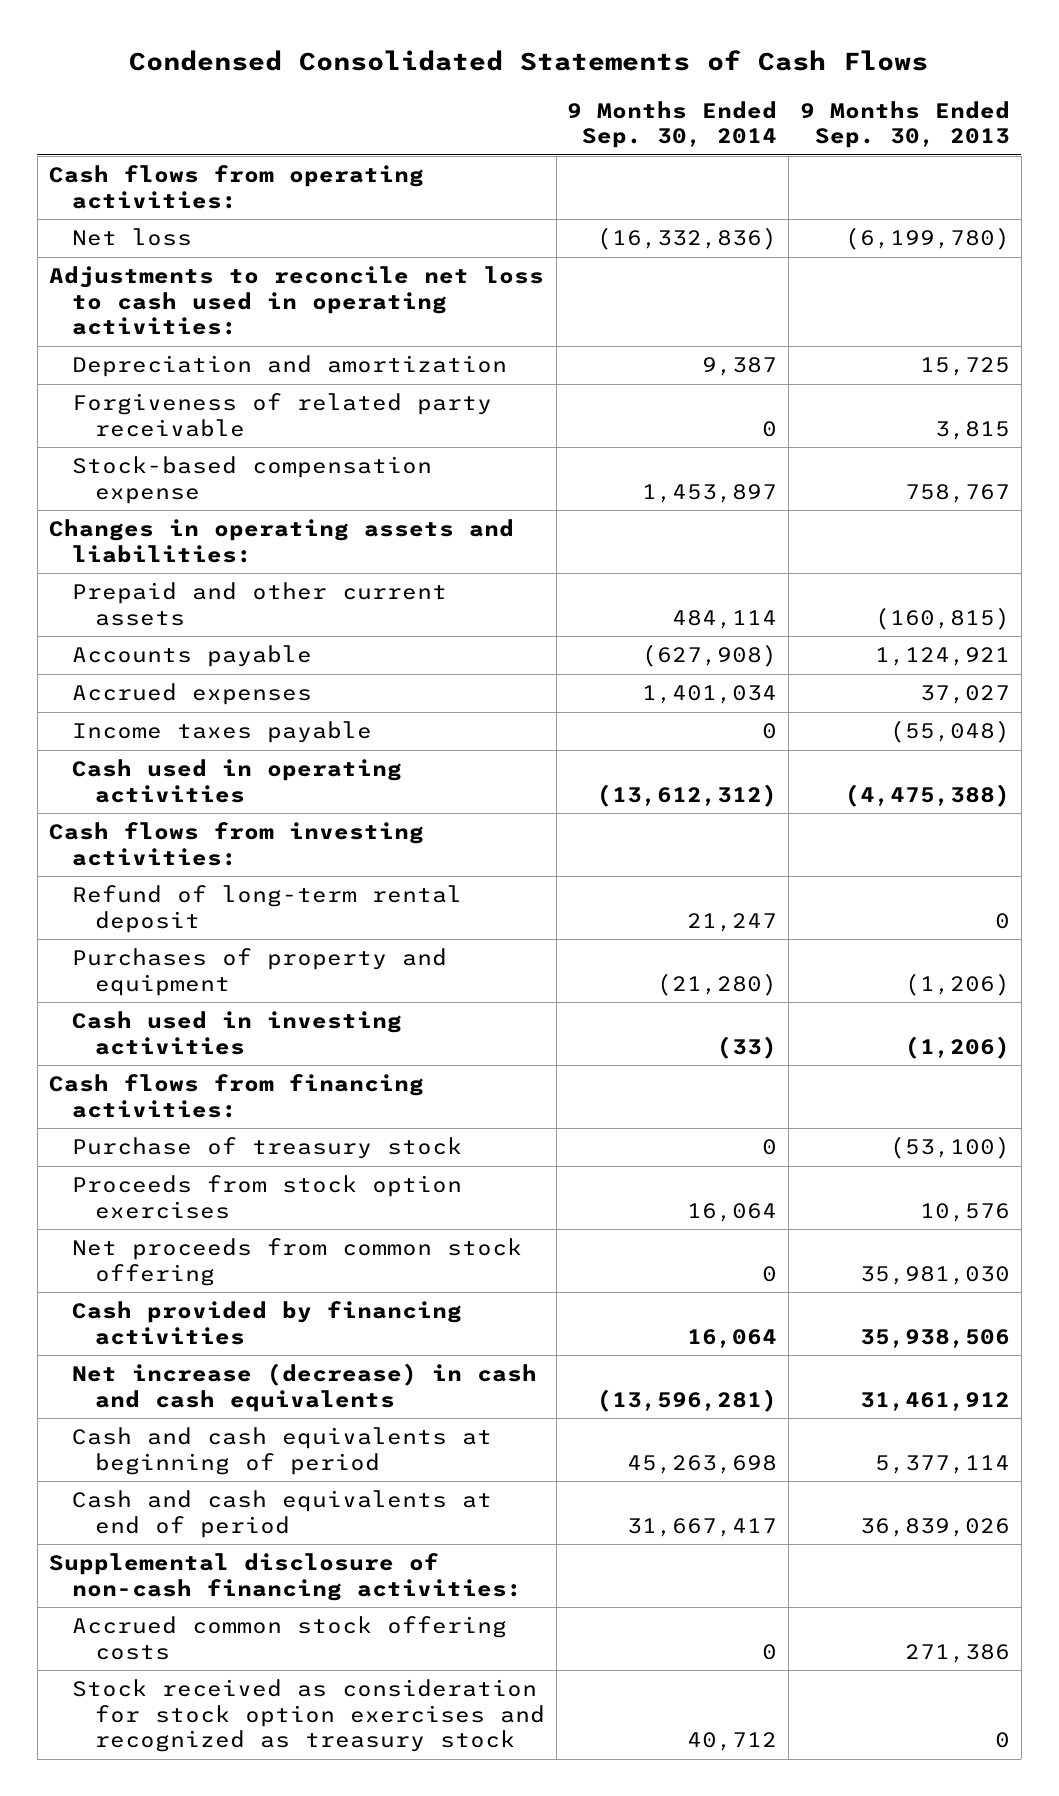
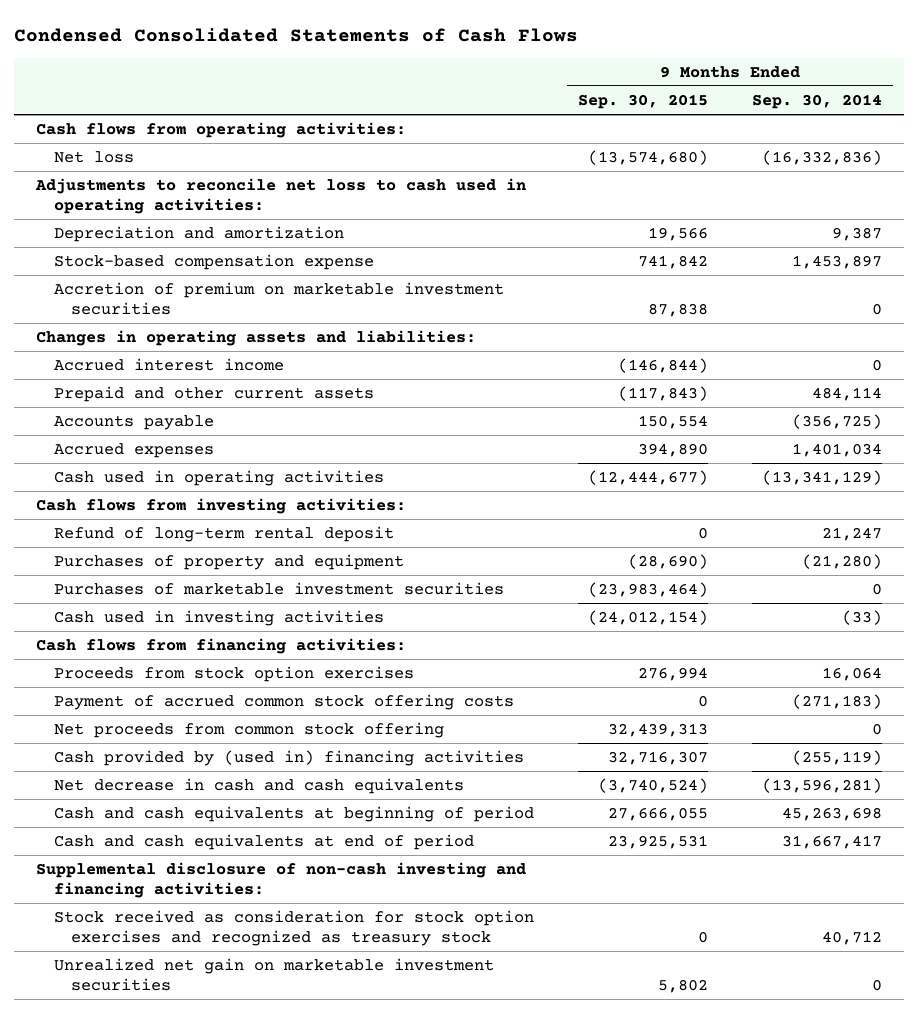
[800,100,1011,149] 9 Months Ended Sep. 30, 2013 -> none
none -> [578,93,709,109] Sep. 30, 2015
[71,393,492,437] Forgiveness of related party receivable -> none
none -> [53,282,504,315] Accretion of premium on marketable investment securities
none -> [53,358,284,372] Accrued interest income
[642,644,778,668] (627,908) -> [792,414,883,430] (356,725)
[71,721,372,744] Income taxes payable -> none
[597,783,778,807] (13,612,312) -> [762,470,883,486] (13,341,129)
none -> [53,582,504,596] Purchases of marketable investment securities
[71,1137,462,1160] Purchase of treasury stock -> none
none -> [53,694,514,711] Payment of accrued common stock offering costs
[71,1301,462,1345] Cash provided by financing activities -> [53,750,524,767] Cash provided by (used in) financing activities
[687,1328,778,1348] 16,064 -> [792,750,883,766] (255,119)
[71,1363,537,1412] Net increase (decrease) in cash and cash equivalents -> [53,778,464,795] Net decrease in cash and cash equivalents
[71,1616,507,1660] Accrued common stock offering costs -> none
[48,1553,522,1601] Supplemental disclosure of non-cash financing activities: -> [36,862,527,898] Supplemental disclosure of non-cash investing and financing activities:
none -> [53,958,494,991] Unrealized net gain on marketable investment securities

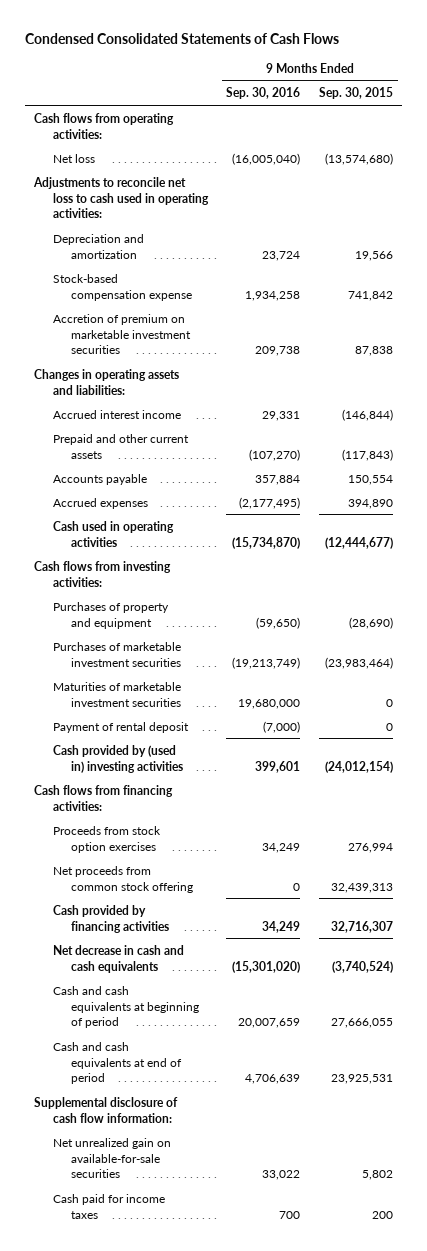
[752,93,883,109] Sep. 30, 2014 -> none
none -> [226,87,301,100] Sep. 30, 2016
[53,526,394,543] Refund of long-term rental deposit -> none
none -> [52,681,182,707] Maturities of marketable investment securities
none -> [52,721,189,733] Payment of rental deposit
[53,610,384,627] Cash used in investing activities -> [52,744,184,773] Cash provided by (used in) investing activities
[53,694,514,711] Payment of accrued common stock offering costs -> none
[53,750,524,767] Cash provided by (used in) financing activities -> [52,904,170,933] Cash provided by financing activities
[53,910,534,946] Stock received as consideration for stock option exercises and recognized as treasury stock -> none
[36,862,527,898] Supplemental disclosure of non-cash investing and financing activities: -> [34,1096,179,1123] Supplemental disclosure of cash flow information:
[53,958,494,991] Unrealized net gain on marketable investment securities -> [52,1137,171,1179] Net unrealized gain on available-for-sale securities
none -> [52,1193,165,1219] Cash paid for income taxes

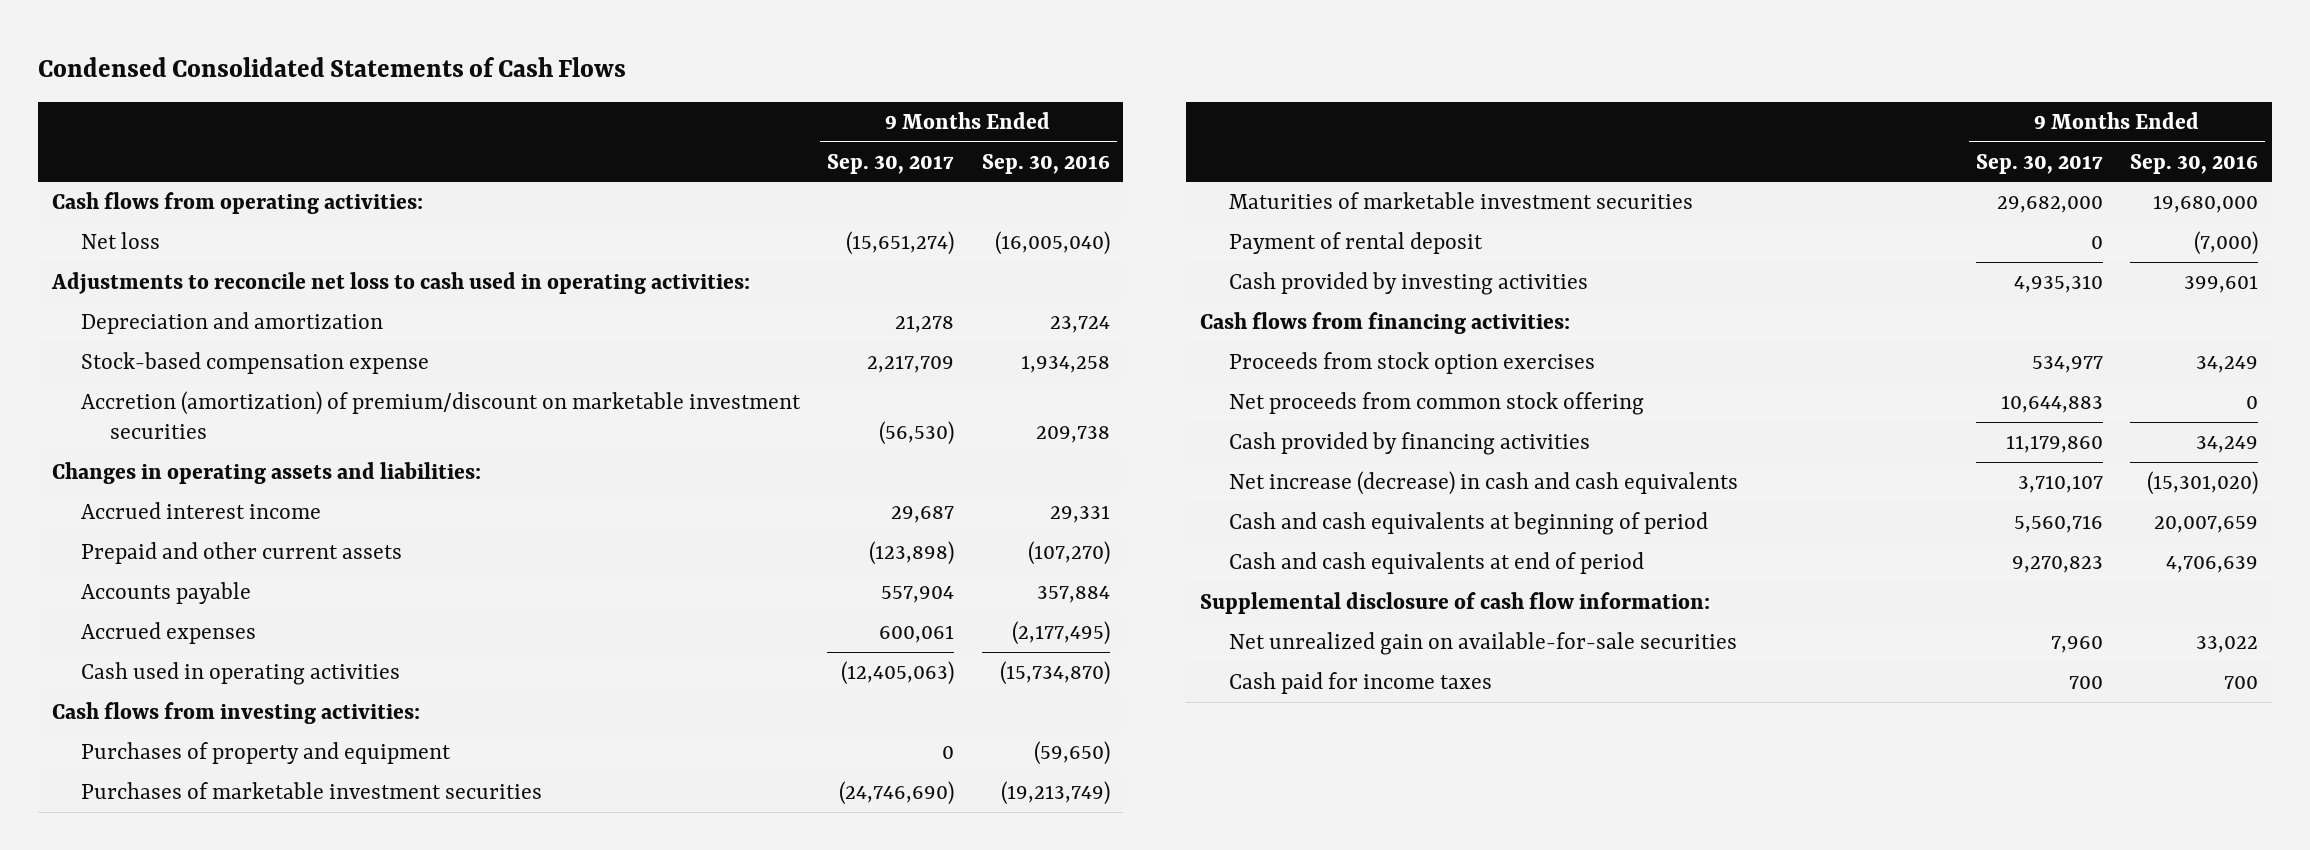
[318,87,393,100] Sep. 30, 2015 -> none
none -> [827,153,955,174] Sep. 30, 2017
[52,313,192,355] Accretion of premium on marketable investment securities -> [80,390,801,440] Accretion (amortization) of premium/discount on marketable investment securities
[52,744,184,773] Cash provided by (used in) investing activities -> [1229,271,1589,295] Cash provided by investing activities
[52,944,184,973] Net decrease in cash and cash equivalents -> [1229,470,1739,495] Net increase (decrease) in cash and cash equivalents

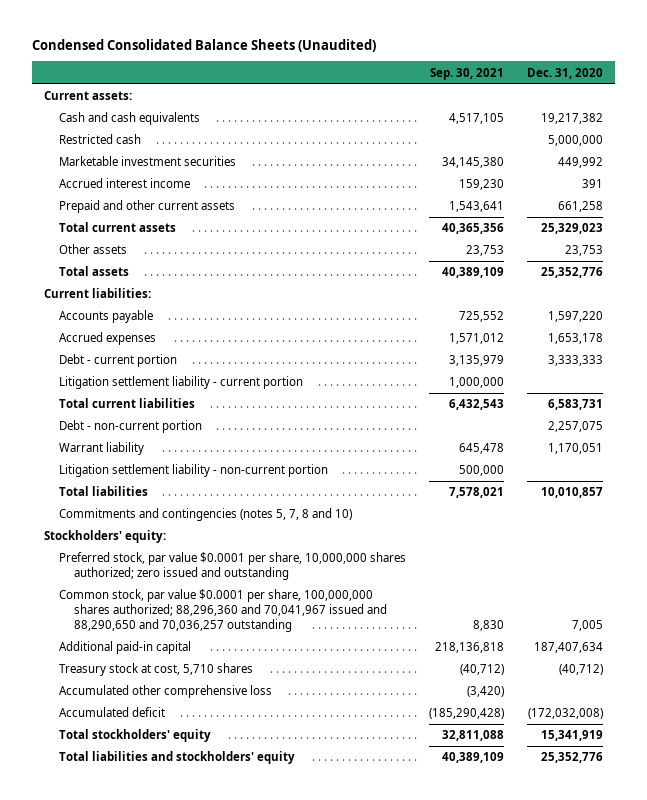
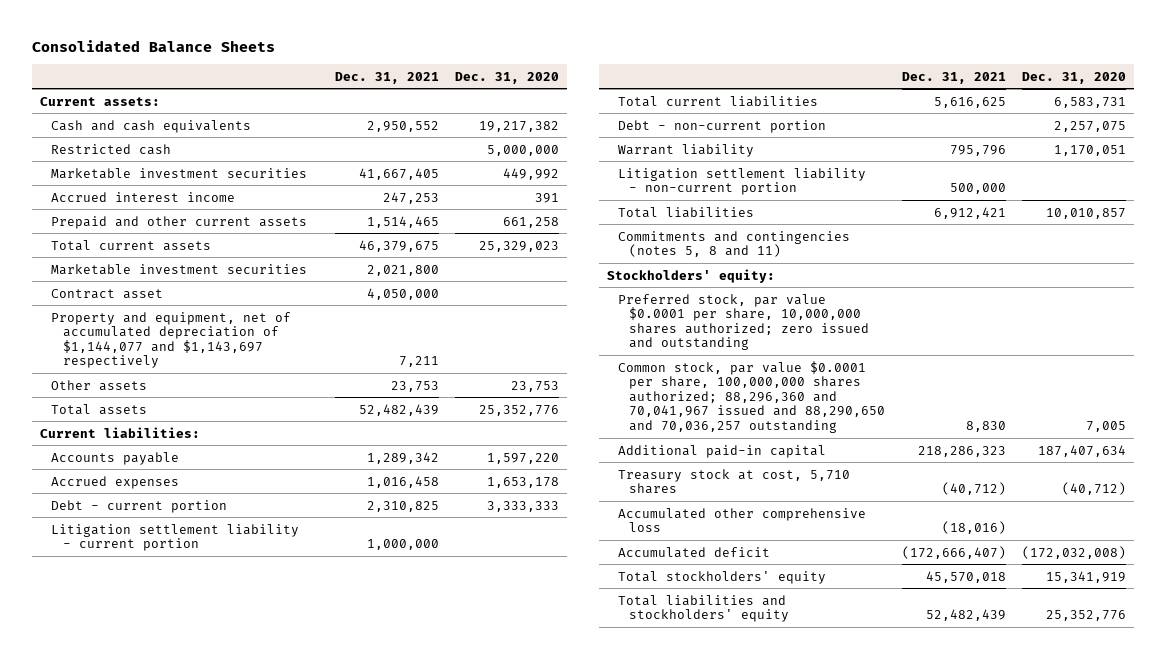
[32,38,377,52] Condensed Consolidated Balance Sheets (Unaudited) -> [31,39,275,52] Consolidated Balance Sheets
[429,67,504,80] Sep. 30, 2021 -> none
none -> [334,71,439,84] Dec. 31, 2021
none -> [51,263,308,275] Marketable investment securities
none -> [51,288,164,299] Contract asset
none -> [51,311,292,369] Property and equipment, net of accumulated depreciation of $1,144,077 and $1,143,697 respectively
[58,508,352,522] Commitments and contingencies (notes 5, 7, 8 and 10) -> [618,230,851,258] Commitments and contingencies (notes 5, 8 and 11)

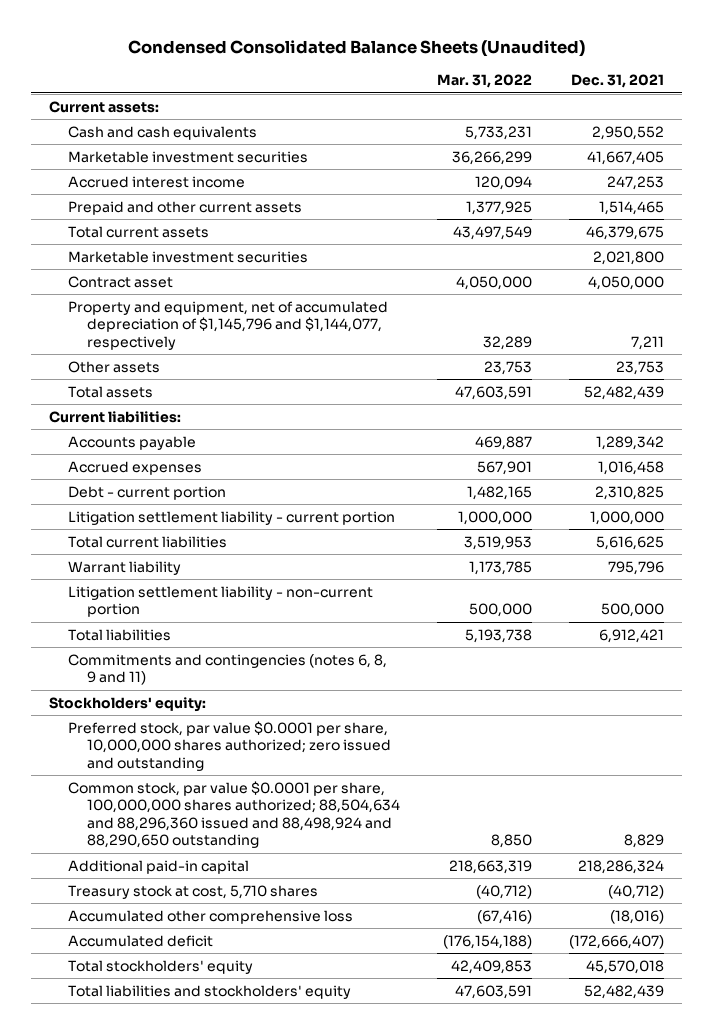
[31,39,275,52] Consolidated Balance Sheets -> [127,40,585,58] Condensed Consolidated Balance Sheets (Unaudited)
[454,71,559,84] Dec. 31, 2020 -> none
none -> [437,74,533,89] Mar. 31, 2022
[51,143,172,155] Restricted cash -> none
[51,311,292,369] Property and equipment, net of accumulated depreciation of $1,144,077 and $1,143,697 respectively -> [68,300,389,350] Property and equipment, net of accumulated depreciation of $1,145,796 and $1,144,077, respectively
[618,119,827,133] Debt - non-current portion -> none
[618,230,851,258] Commitments and contingencies (notes 5, 8 and 11) -> [68,653,388,686] Commitments and contingencies (notes 6, 8, 9 and 11)
[618,360,886,434] Common stock, par value $0.0001 per share, 100,000,000 shares authorized; 88,296,360 and 70,041,967 issued and 88,290,650 and 70,036,257 outstanding -> [68,780,401,849] Common stock, par value $0.0001 per share, 100,000,000 shares authorized; 88,504,634 and 88,296,360 issued and 88,498,924 and 88,290,650 outstanding
[965,421,1006,433] 8,830 -> [623,834,664,849] 8,829
[917,445,1006,457] 218,286,323 -> [577,859,664,874] 218,286,324

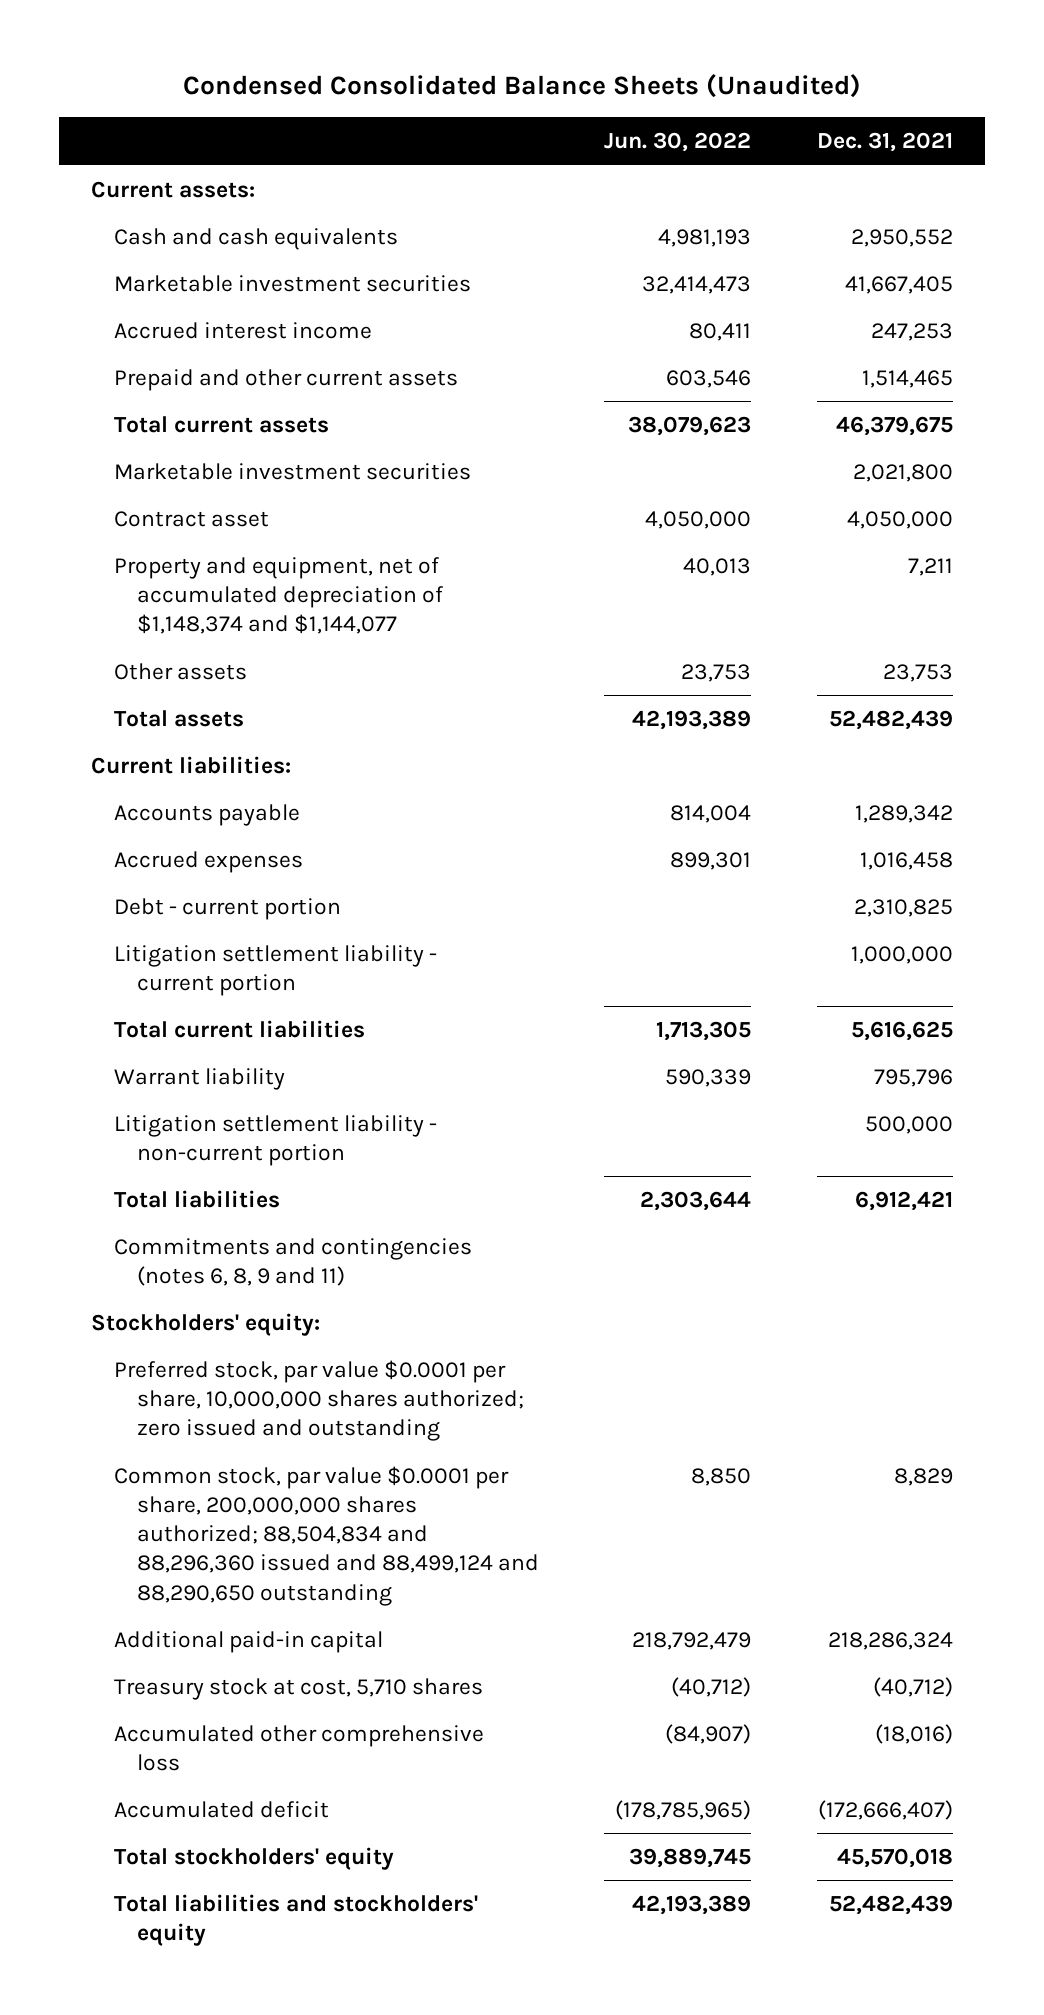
[437,74,533,89] Mar. 31, 2022 -> none
none -> [604,132,752,153] Jun. 30, 2022
[68,300,389,350] Property and equipment, net of accumulated depreciation of $1,145,796 and $1,144,077, respectively -> [114,556,444,635] Property and equipment, net of accumulated depreciation of $1,148,374 and $1,144,077
[68,780,401,849] Common stock, par value $0.0001 per share, 100,000,000 shares authorized; 88,504,634 and 88,296,360 issued and 88,498,924 and 88,290,650 outstanding -> [114,1465,540,1606] Common stock, par value $0.0001 per share, 200,000,000 shares authorized; 88,504,834 and 88,296,360 issued and 88,499,124 and 88,290,650 outstanding

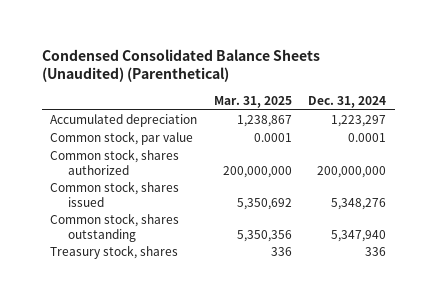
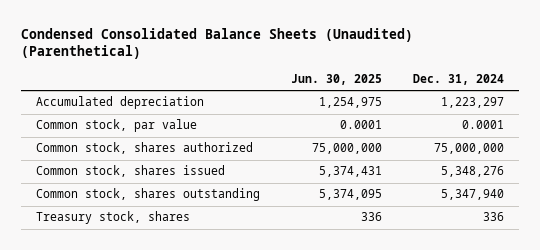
[213,96,292,109] Mar. 31, 2025 -> none
none -> [290,74,382,86] Jun. 30, 2025
[317,165,387,178] 200,000,000 -> [433,143,504,155] 75,000,000

